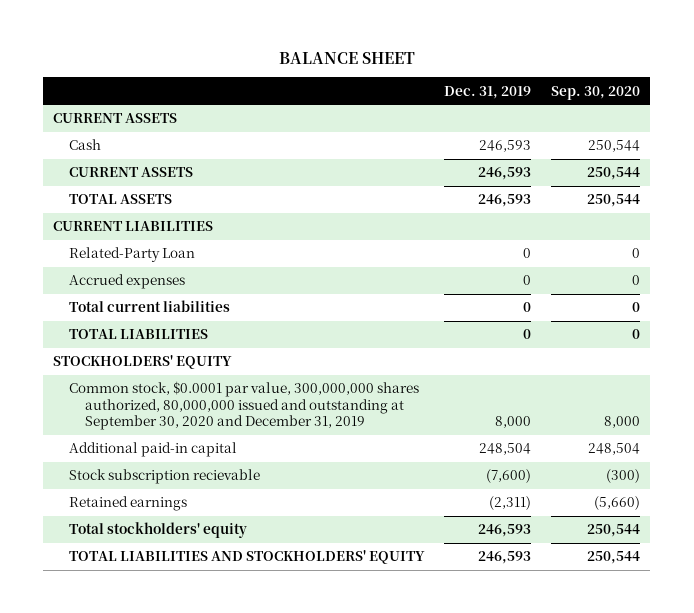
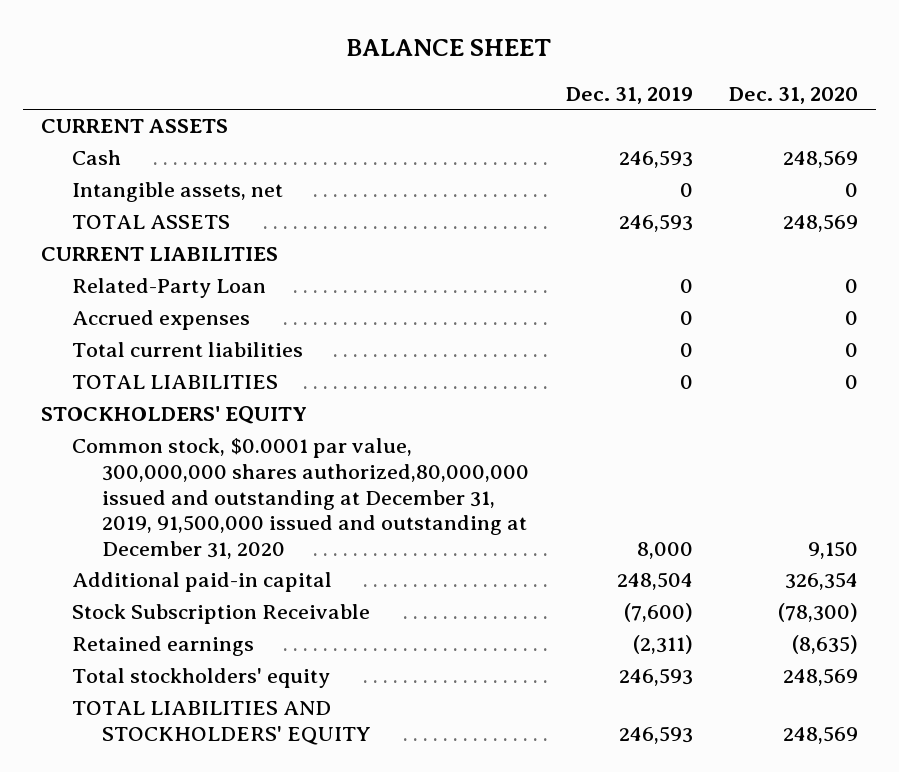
[551,85,641,100] Sep. 30, 2020 -> none
none -> [728,86,858,104] Dec. 31, 2020
[69,167,194,178] CURRENT ASSETS -> none
none -> [71,182,283,203] Intangible assets, net
[69,381,420,431] Common stock, $0.0001 par value, 300,000,000 shares authorized, 80,000,000 issued and outstanding at September 30, 2020 and December 31, 2019 -> [71,438,530,560] Common stock, $0.0001 par value, 300,000,000 shares authorized,80,000,000 issued and outstanding at December 31, 2019, 91,500,000 issued and outstanding at December 31, 2020
[69,469,261,485] Stock subscription recievable -> [71,604,370,625] Stock Subscription Receivable

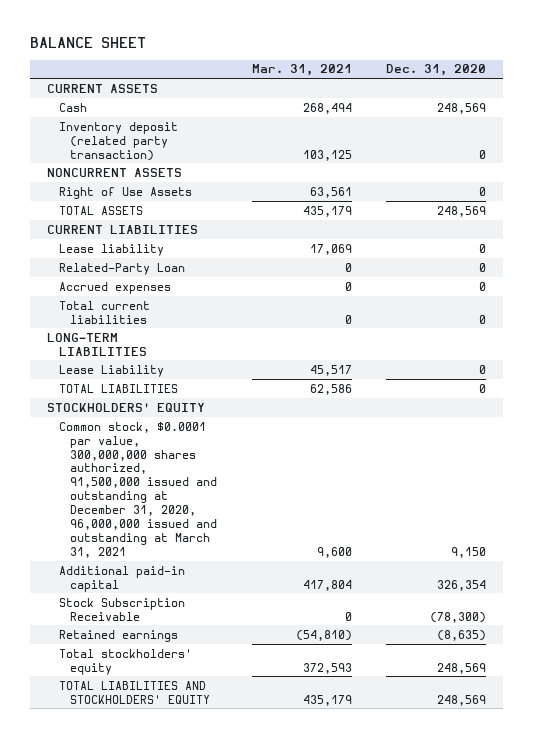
[565,86,693,104] Dec. 31, 2019 -> none
none -> [251,64,352,77] Mar. 31, 2021
[71,182,283,203] Intangible assets, net -> none
none -> [58,121,178,161] Inventory deposit (related party transaction)
none -> [47,167,183,177] NONCURRENT ASSETS
none -> [58,186,192,199] Right of Use Assets
none -> [58,243,164,256] Lease liability
none -> [47,332,147,356] LONG-TERM LIABILITIES
none -> [58,364,164,377] Lease Liability
[71,438,530,560] Common stock, $0.0001 par value, 300,000,000 shares authorized,80,000,000 issued and outstanding at December 31, 2019, 91,500,000 issued and outstanding at December 31, 2020 -> [58,421,218,558] Common stock, $0.0001 par value, 300,000,000 shares authorized, 91,500,000 issued and outstanding at December 31, 2020, 96,000,000 issued and outstanding at March 31, 2021

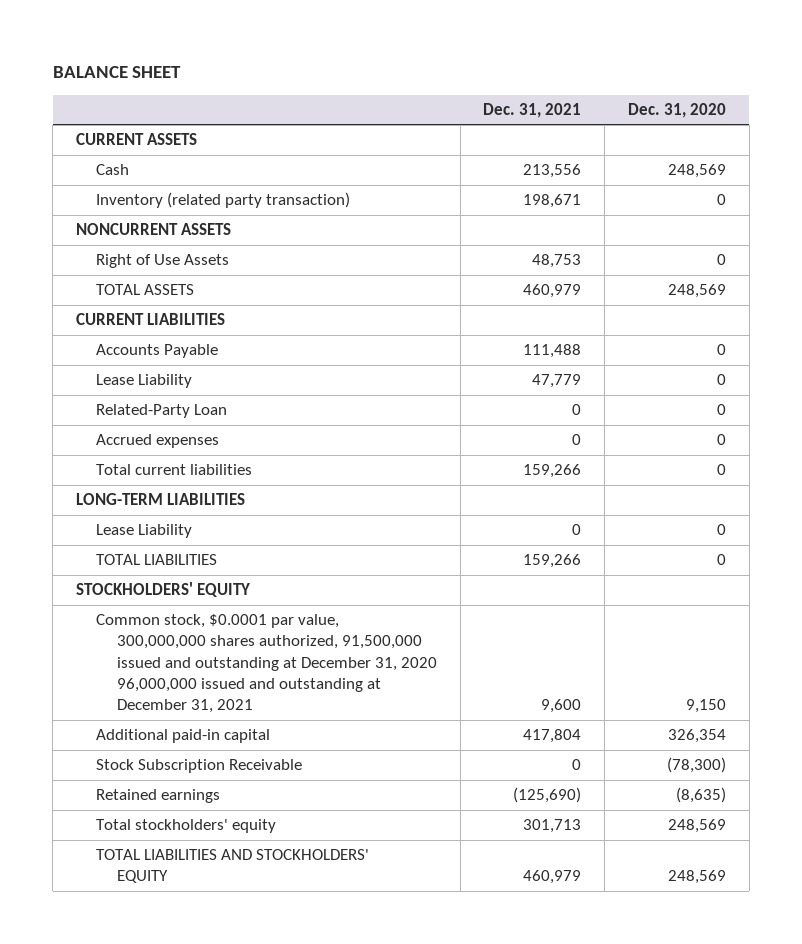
[251,64,352,77] Mar. 31, 2021 -> none
none -> [483,102,582,118] Dec. 31, 2021
[58,121,178,161] Inventory deposit (related party transaction) -> [96,192,351,209] Inventory (related party transaction)
none -> [96,344,219,359] Accounts Payable
[58,243,164,256] Lease liability -> [96,374,193,389] Lease Liability
[58,421,218,558] Common stock, $0.0001 par value, 300,000,000 shares authorized, 91,500,000 issued and outstanding at December 31, 2020, 96,000,000 issued and outstanding at March 31, 2021 -> [96,614,437,714] Common stock, $0.0001 par value, 300,000,000 shares authorized, 91,500,000 issued and outstanding at December 31, 2020 96,000,000 issued and outstanding at December 31, 2021

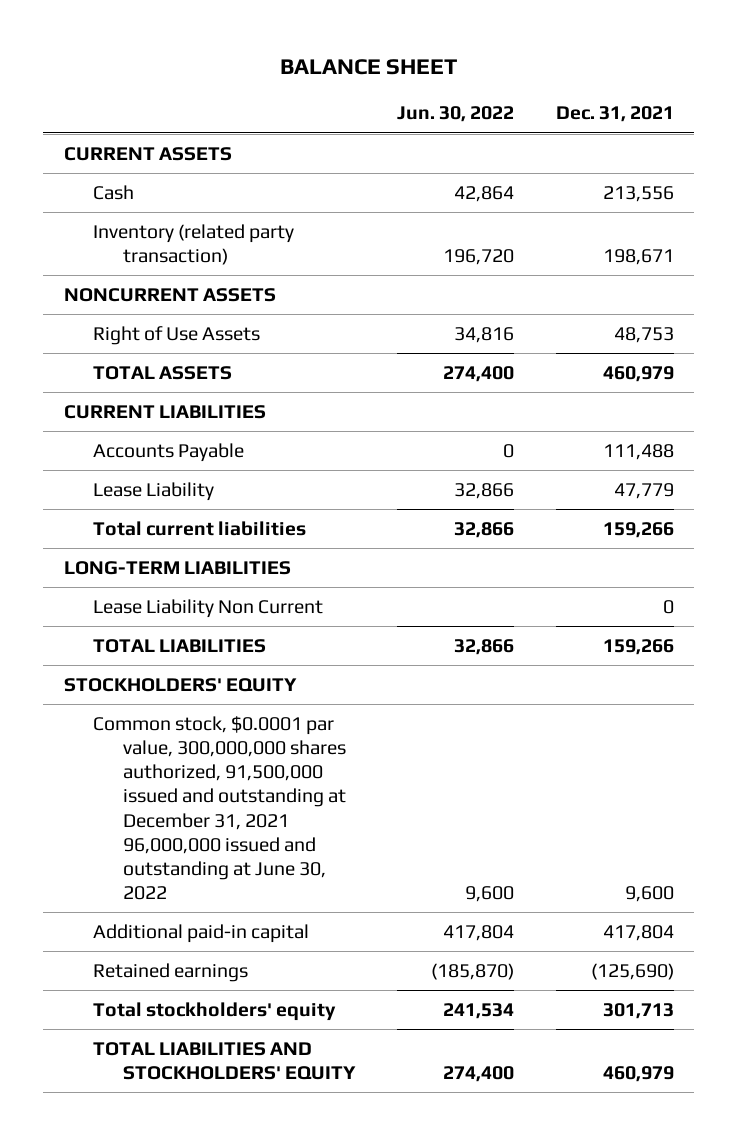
[627,102,726,118] Dec. 31, 2020 -> none
none -> [397,106,515,123] Jun. 30, 2022
[96,404,228,419] Related-Party Loan -> none
[96,434,220,449] Accrued expenses -> none
[96,524,193,539] Lease Liability -> [93,598,324,618] Lease Liability Non Current
[96,614,437,714] Common stock, $0.0001 par value, 300,000,000 shares authorized, 91,500,000 issued and outstanding at December 31, 2020 96,000,000 issued and outstanding at December 31, 2021 -> [93,715,346,901] Common stock, $0.0001 par value, 300,000,000 shares authorized, 91,500,000 issued and outstanding at December 31, 2021 96,000,000 issued and outstanding at June 30, 2022
[96,759,303,774] Stock Subscription Receivable -> none

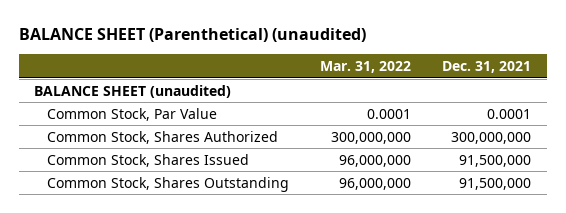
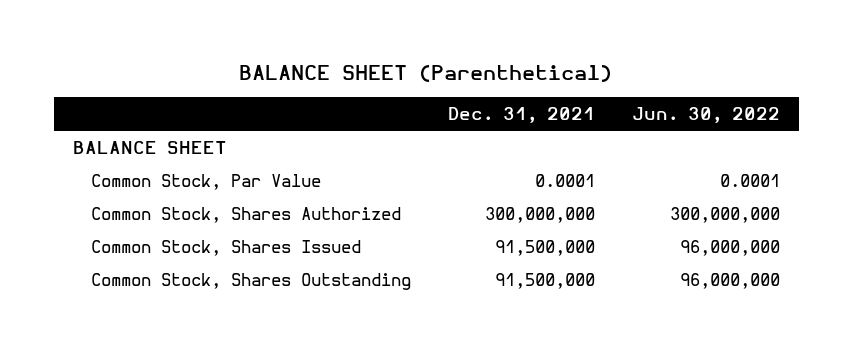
[18,28,366,43] BALANCE SHEET (Parenthetical) (unaudited) -> [239,65,613,83] BALANCE SHEET (Parenthetical)
[320,60,412,73] Mar. 31, 2022 -> none
none -> [632,107,781,124] Jun. 30, 2022
[34,84,232,98] BALANCE SHEET (unaudited) -> [72,140,227,154] BALANCE SHEET

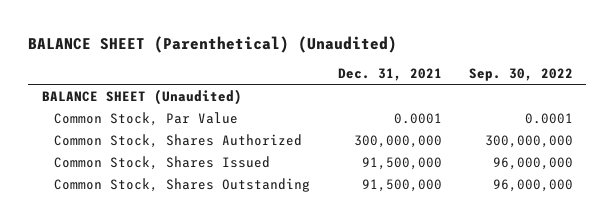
[239,65,613,83] BALANCE SHEET (Parenthetical) -> [27,35,397,53] BALANCE SHEET (Parenthetical) (Unaudited)
[632,107,781,124] Jun. 30, 2022 -> none
none -> [468,67,573,81] Sep. 30, 2022
[72,140,227,154] BALANCE SHEET -> [41,88,242,105] BALANCE SHEET (Unaudited)

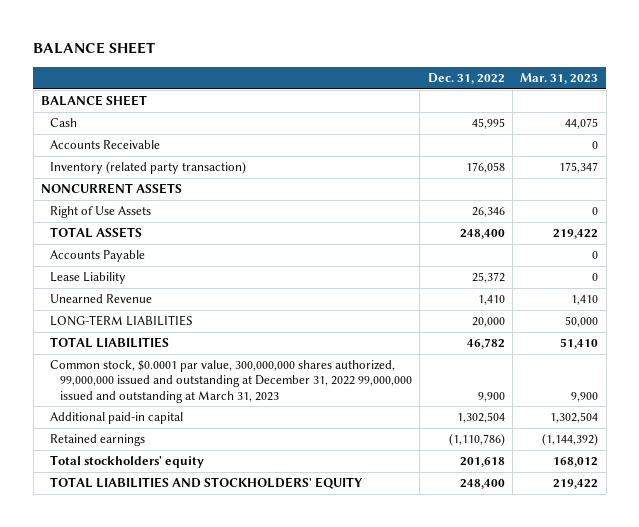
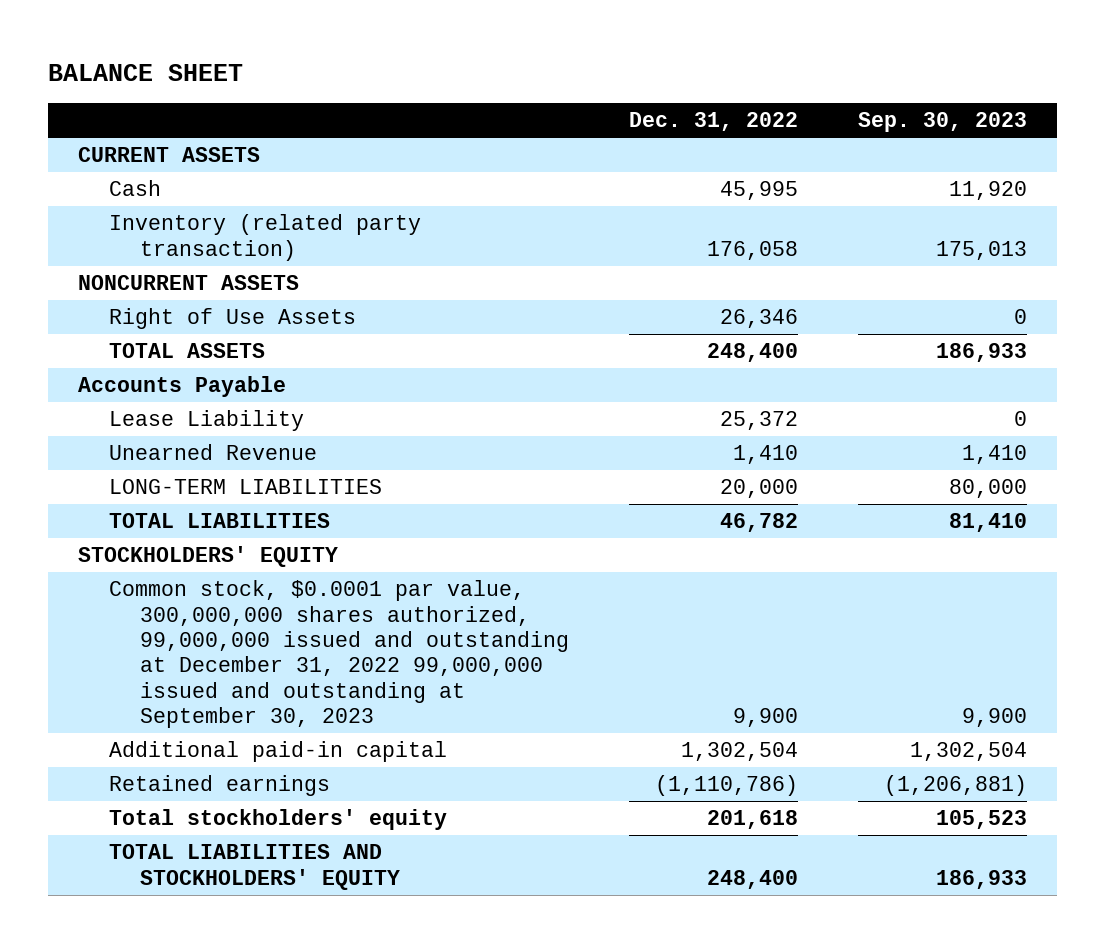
[520,72,599,84] Mar. 31, 2023 -> none
none -> [857,112,1027,133] Sep. 30, 2023
[40,95,147,107] BALANCE SHEET -> none
none -> [77,147,260,163] CURRENT ASSETS
[50,140,161,150] Accounts Receivable -> none
none -> [77,546,338,568] STOCKHOLDERS' EQUITY
[50,360,412,403] Common stock, $0.0001 par value, 300,000,000 shares authorized, 99,000,000 issued and outstanding at December 31, 2022 99,000,000 issued and outstanding at March 31, 2023 -> [108,580,569,729] Common stock, $0.0001 par value, 300,000,000 shares authorized, 99,000,000 issued and outstanding at December 31, 2022 99,000,000 issued and outstanding at September 30, 2023

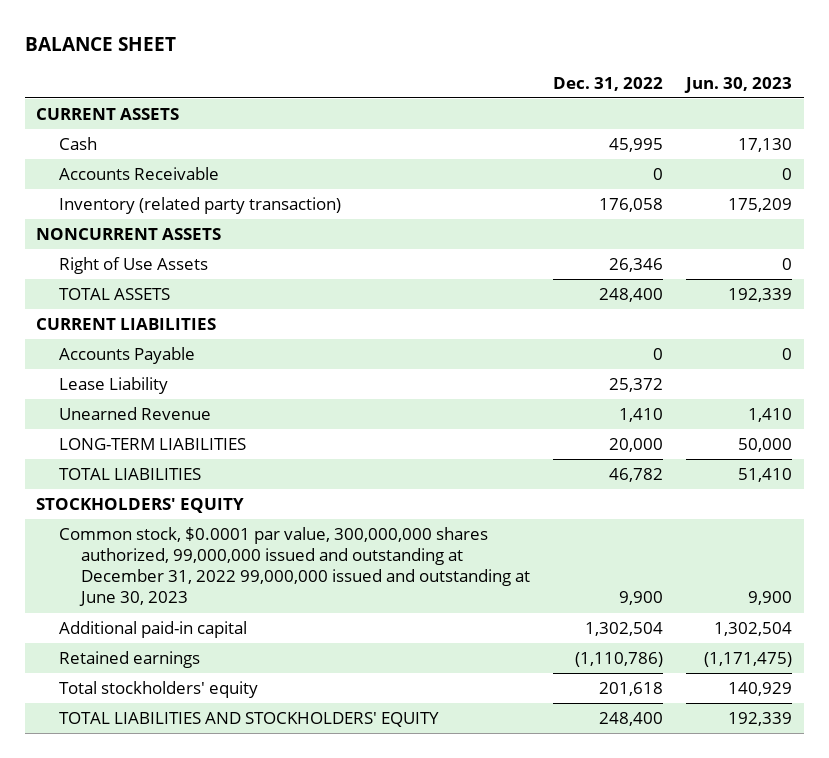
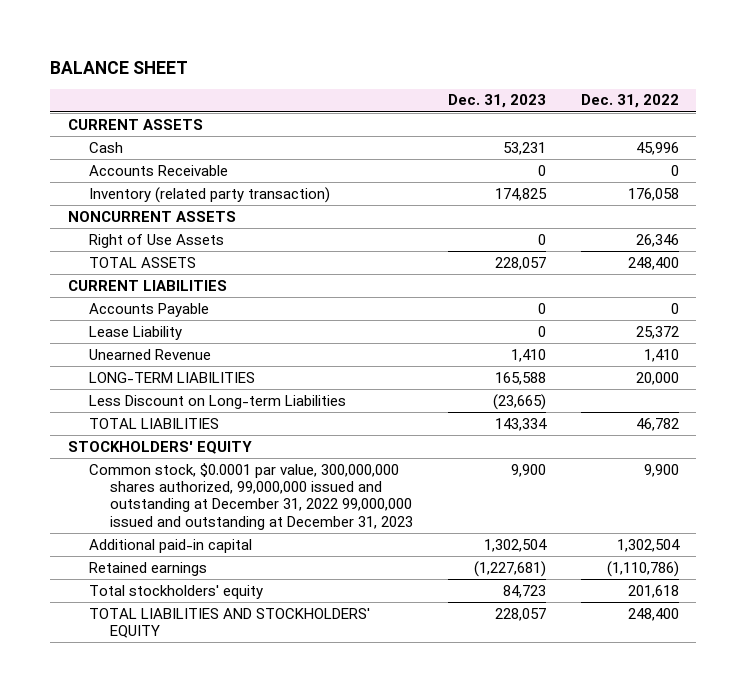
[684,76,793,93] Jun. 30, 2023 -> none
none -> [448,94,547,109] Dec. 31, 2023
[609,138,664,153] 45,995 -> [635,141,679,155] 45,996
none -> [89,394,347,409] Less Discount on Long-term Liabilities
[58,527,530,607] Common stock, $0.0001 par value, 300,000,000 shares authorized, 99,000,000 issued and outstanding at December 31, 2022 99,000,000 issued and outstanding at June 30, 2023 -> [89,462,414,530] Common stock, $0.0001 par value, 300,000,000 shares authorized, 99,000,000 issued and outstanding at December 31, 2022 99,000,000 issued and outstanding at December 31, 2023

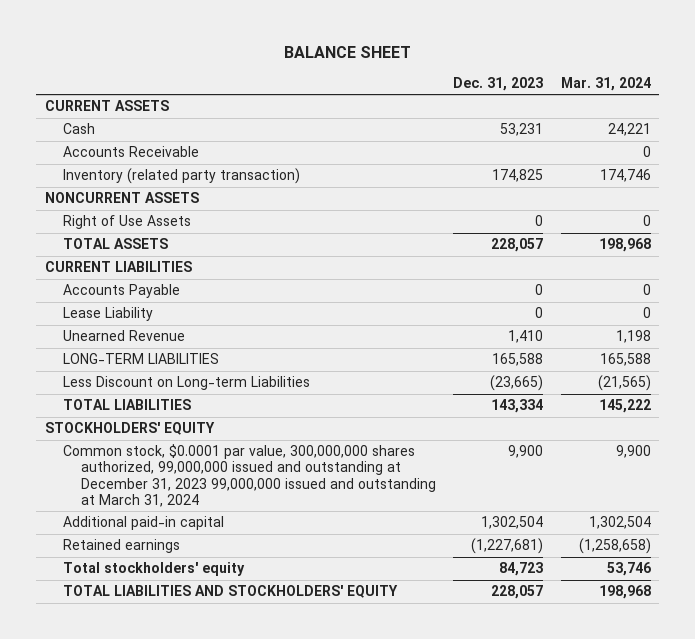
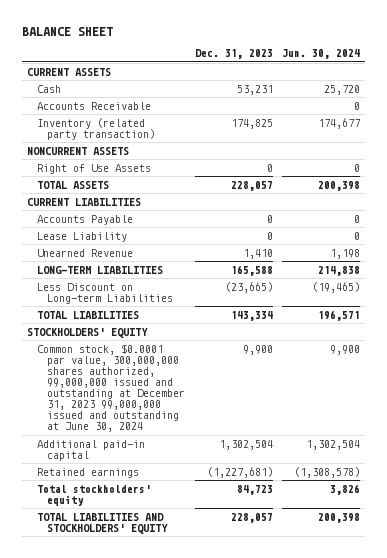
[560,77,651,92] Mar. 31, 2024 -> none
none -> [282,49,361,60] Jun. 30, 2024
[62,444,437,507] Common stock, $0.0001 par value, 300,000,000 shares authorized, 99,000,000 issued and outstanding at December 31, 2023 99,000,000 issued and outstanding at March 31, 2024 -> [36,343,185,433] Common stock, $0.0001 par value, 300,000,000 shares authorized, 99,000,000 issued and outstanding at December 31, 2023 99,000,000 issued and outstanding at June 30, 2024

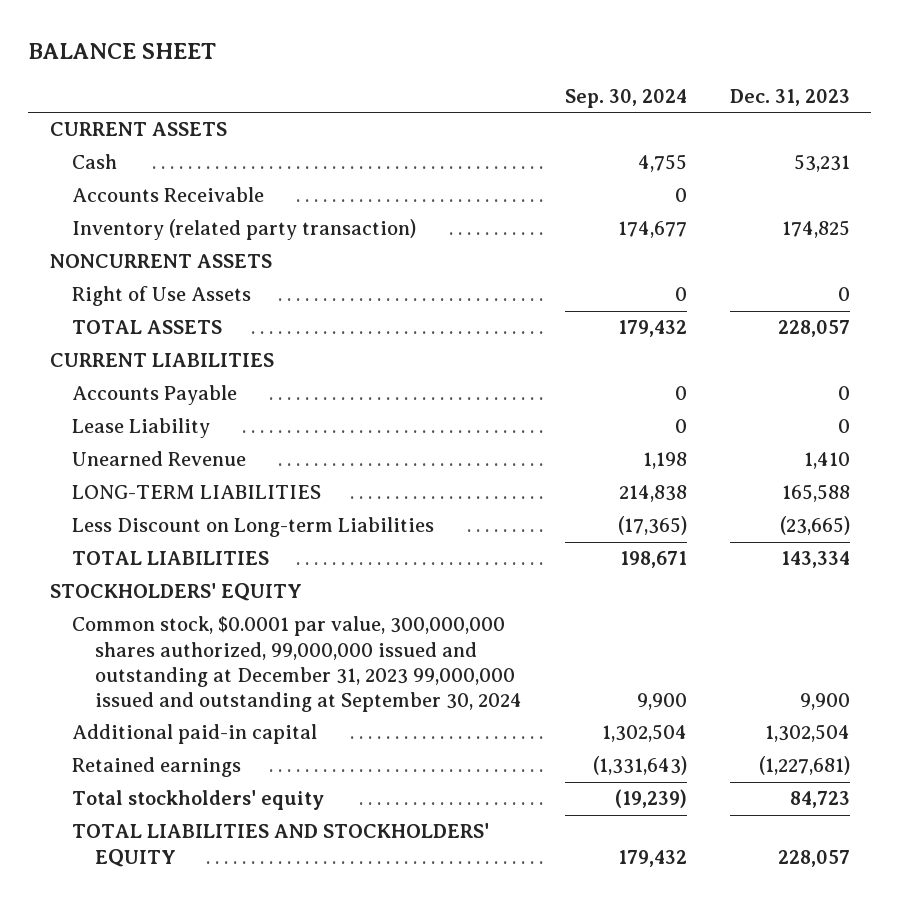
[282,49,361,60] Jun. 30, 2024 -> none
none -> [564,88,687,108] Sep. 30, 2024
[36,343,185,433] Common stock, $0.0001 par value, 300,000,000 shares authorized, 99,000,000 issued and outstanding at December 31, 2023 99,000,000 issued and outstanding at June 30, 2024 -> [72,616,522,712] Common stock, $0.0001 par value, 300,000,000 shares authorized, 99,000,000 issued and outstanding at December 31, 2023 99,000,000 issued and outstanding at September 30, 2024

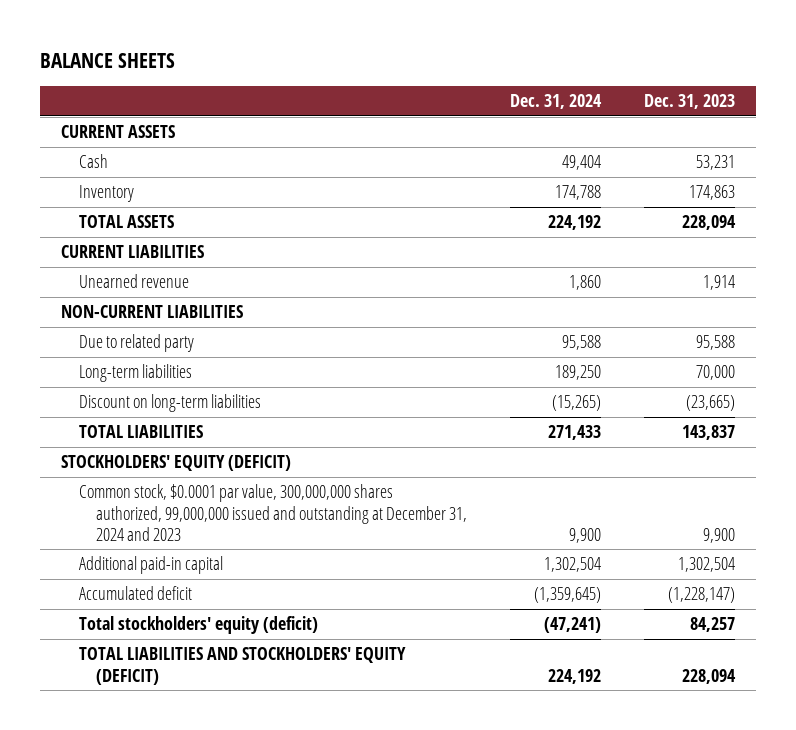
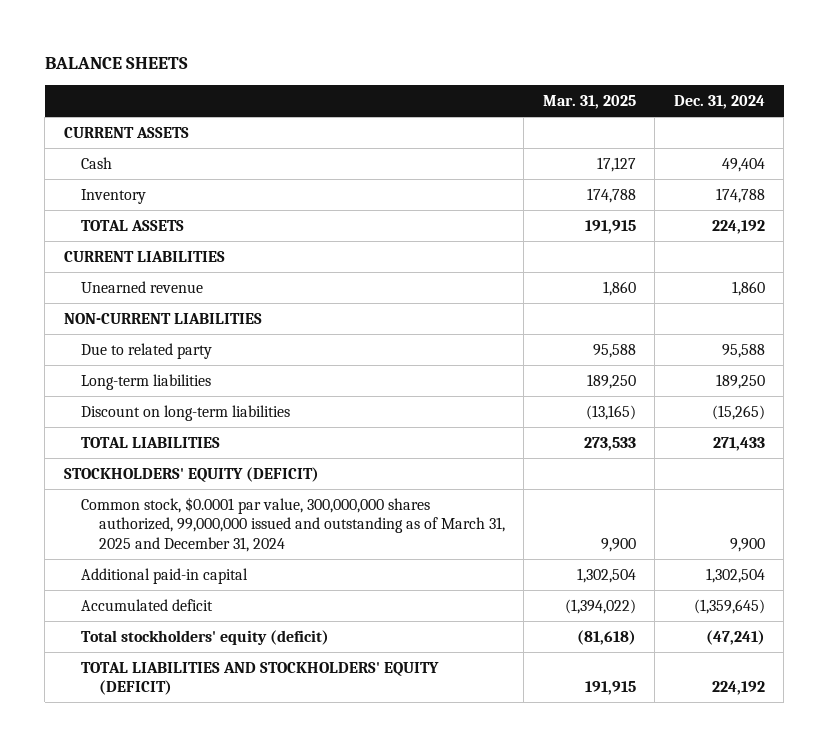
[643,94,735,110] Dec. 31, 2023 -> none
none -> [542,94,636,109] Mar. 31, 2025
[78,484,467,541] Common stock, $0.0001 par value, 300,000,000 shares authorized, 99,000,000 issued and outstanding at December 31, 2024 and 2023 -> [81,496,505,552] Common stock, $0.0001 par value, 300,000,000 shares authorized, 99,000,000 issued and outstanding as of March 31, 2025 and December 31, 2024

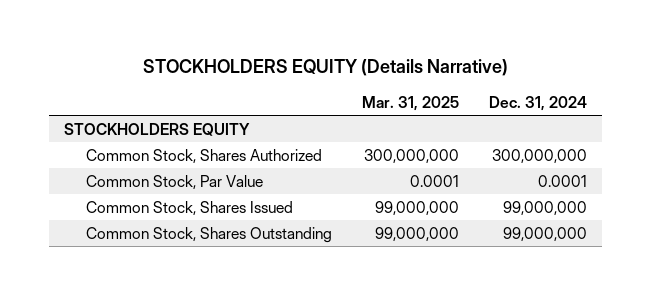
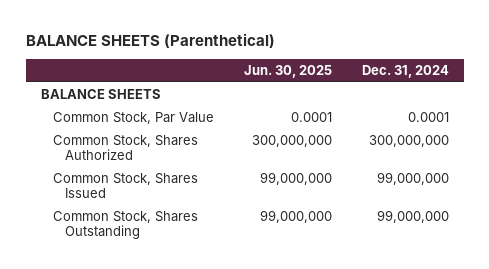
[142,59,508,77] STOCKHOLDERS EQUITY (Details Narrative) -> [25,33,275,49] BALANCE SHEETS (Parenthetical)
[361,95,459,111] Mar. 31, 2025 -> none
none -> [243,65,332,79] Jun. 30, 2025
[63,122,250,136] STOCKHOLDERS EQUITY -> none
none -> [40,89,161,100] BALANCE SHEETS
[85,148,322,163] Common Stock, Shares Authorized -> [52,135,198,161] Common Stock, Shares Authorized

